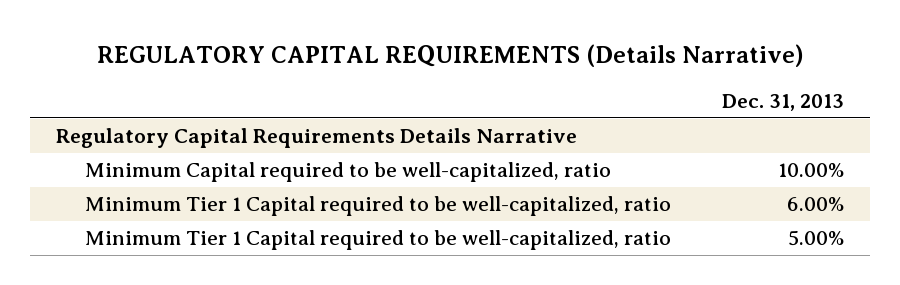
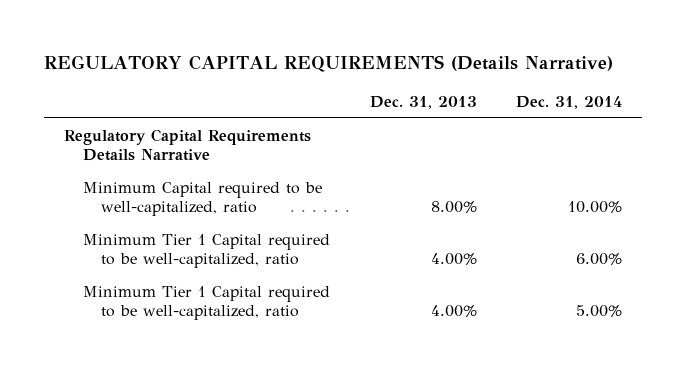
none -> [516,96,623,110] Dec. 31, 2014
[778,163,845,178] 10.00% -> [430,201,477,214] 8.00%
[787,197,845,212] 6.00% -> [430,253,477,266] 4.00%
[788,230,845,247] 5.00% -> [430,305,477,318] 4.00%

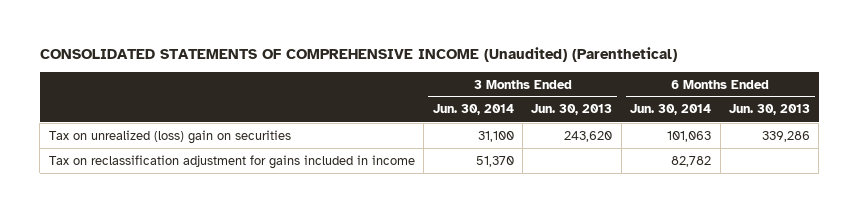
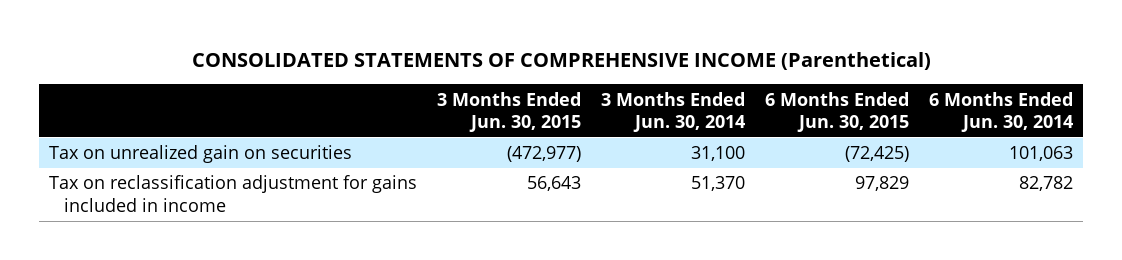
[39,47,677,63] CONSOLIDATED STATEMENTS OF COMPREHENSIVE INCOME (Unaudited) (Parenthetical) -> [192,51,932,70] CONSOLIDATED STATEMENTS OF COMPREHENSIVE INCOME (Parenthetical)
[531,104,613,116] Jun. 30, 2013 -> none
[729,104,811,116] Jun. 30, 2013 -> none
none -> [437,91,582,132] 3 Months Ended Jun. 30, 2015
none -> [765,91,910,132] 6 Months Ended Jun. 30, 2015
[48,129,291,144] Tax on unrealized (loss) gain on securities -> [49,145,353,164] Tax on unrealized gain on securities

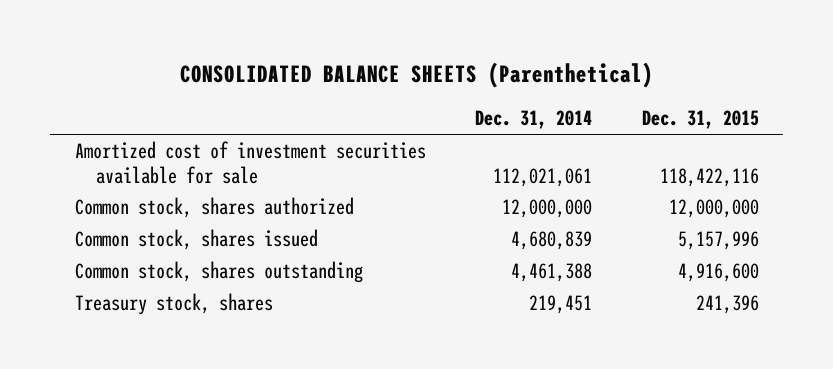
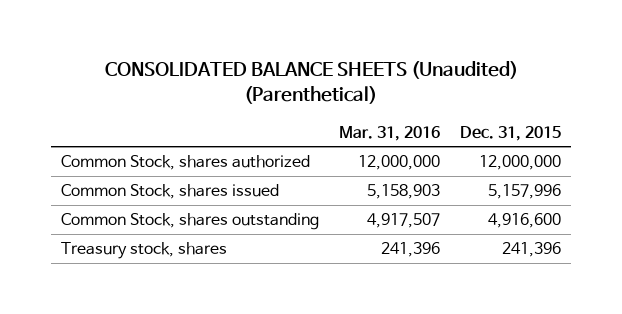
[179,61,653,88] CONSOLIDATED BALANCE SHEETS (Parenthetical) -> [104,61,518,105] CONSOLIDATED BALANCE SHEETS (Unaudited) (Parenthetical)
[475,110,593,130] Dec. 31, 2014 -> none
none -> [338,125,440,141] Mar. 31, 2016
[74,141,426,184] Amortized cost of investment securities available for sale -> none
[74,197,354,219] Common stock, shares authorized -> [60,155,310,171] Common Stock, shares authorized
[74,229,318,251] Common stock, shares issued -> [60,184,279,200] Common Stock, shares issued
[74,261,363,284] Common stock, shares outstanding -> [60,213,319,231] Common Stock, shares outstanding

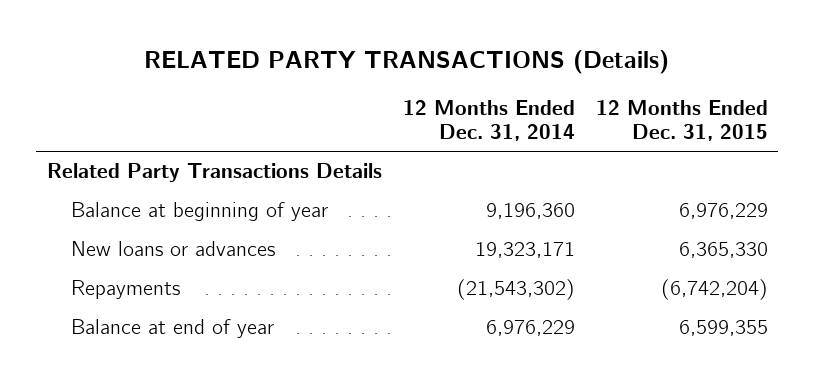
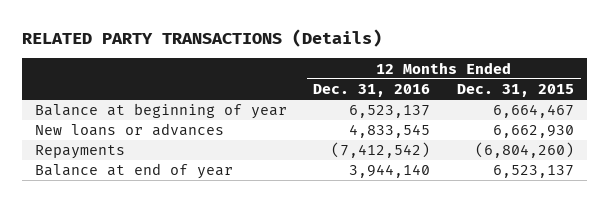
[402,99,575,142] 12 Months Ended Dec. 31, 2014 -> none
none -> [313,84,431,98] Dec. 31, 2016
[46,163,382,183] Related Party Transactions Details -> none
[678,203,768,220] 6,976,229 -> [492,104,574,119] 6,664,467
[678,242,768,259] 6,365,330 -> [492,125,574,139] 6,662,930
[660,279,768,301] (6,742,204) -> [474,142,574,159] (6,804,260)
[678,320,768,337] 6,599,355 -> [492,165,574,179] 6,523,137

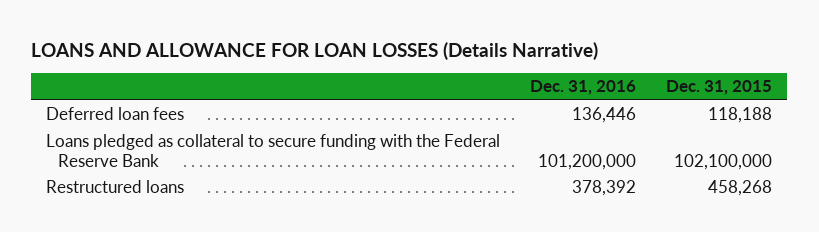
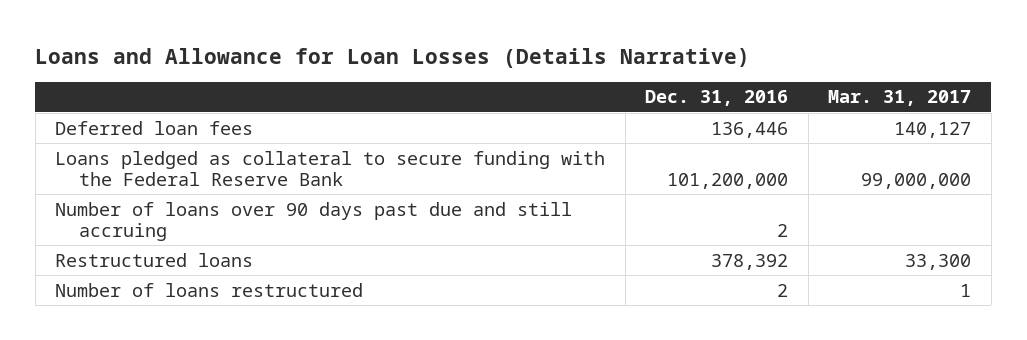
[31,41,599,60] LOANS AND ALLOWANCE FOR LOAN LOSSES (Details Narrative) -> [35,47,751,68] Loans and Allowance for Loan Losses (Details Narrative)
[666,80,773,96] Dec. 31, 2015 -> none
none -> [828,90,972,107] Mar. 31, 2017
none -> [55,201,573,241] Number of loans over 90 days past due and still accruing
none -> [55,282,364,297] Number of loans restructured

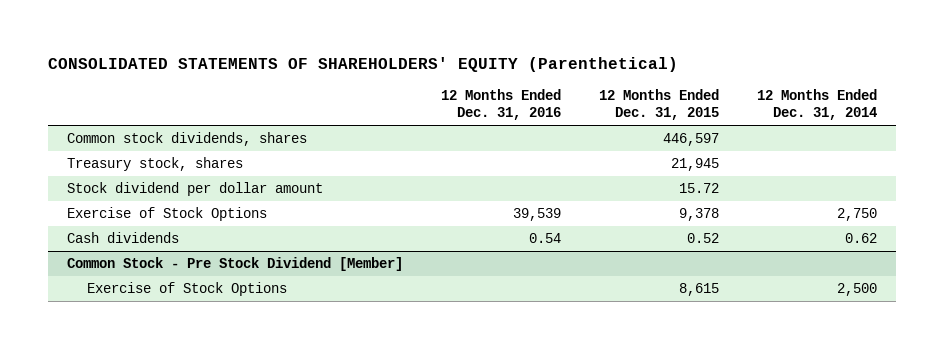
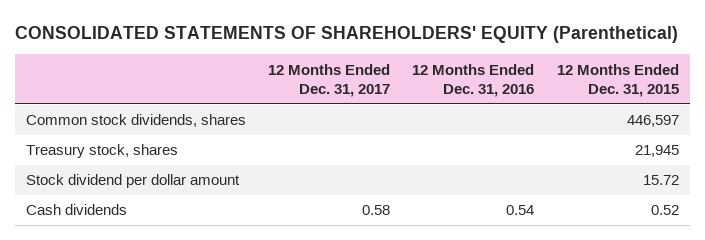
[756,89,877,121] 12 Months Ended Dec. 31, 2014 -> none
none -> [268,63,391,97] 12 Months Ended Dec. 31, 2017
[66,207,267,222] Exercise of Stock Options -> none
[66,257,403,272] Common Stock - Pre Stock Dividend [Member] -> none
[86,282,287,297] Exercise of Stock Options -> none

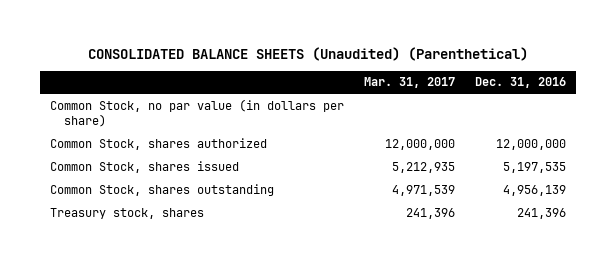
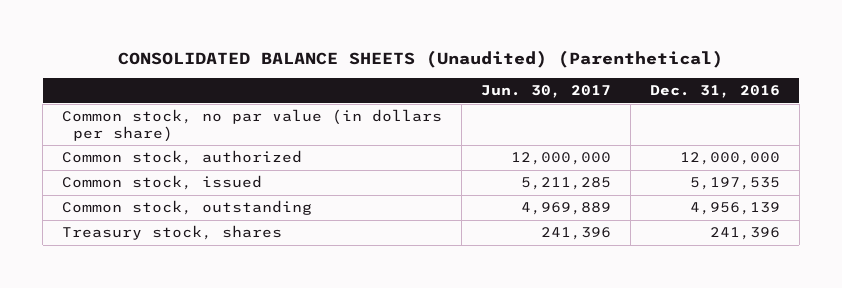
[364,77,456,89] Mar. 31, 2017 -> none
none -> [480,85,611,99] Jun. 30, 2017
[50,98,345,127] Common Stock, no par value (in dollars per share) -> [61,109,442,142] Common stock, no par value (in dollars per share)
[50,137,268,150] Common Stock, shares authorized -> [61,150,302,166] Common stock, authorized
[50,160,240,173] Common Stock, shares issued -> [61,175,262,191] Common stock, issued
[50,183,275,196] Common Stock, shares outstanding -> [61,200,312,216] Common stock, outstanding

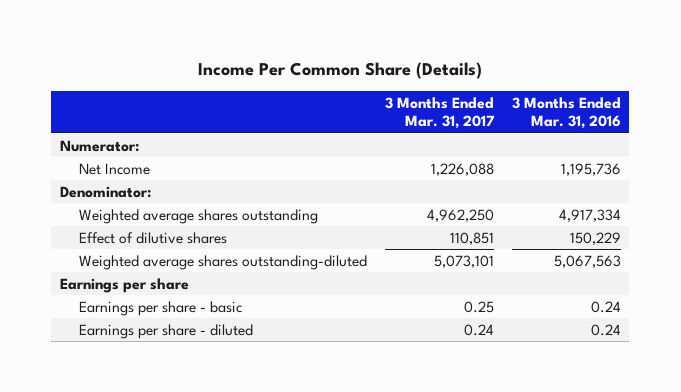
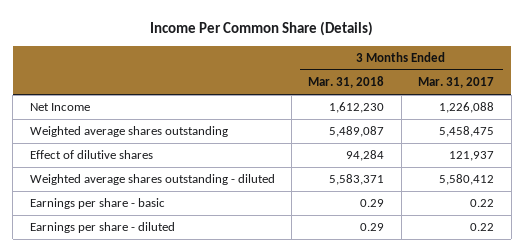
[511,96,621,130] 3 Months Ended Mar. 31, 2016 -> none
none -> [308,76,385,89] Mar. 31, 2018
[60,139,140,152] Numerator: -> none
[60,185,152,198] Denominator: -> none
[60,277,190,293] Earnings per share -> none
[426,208,494,222] 4,962,250 -> [439,126,495,138] 5,458,475
[449,231,494,245] 110,851 -> [449,151,495,162] 121,937
[79,254,368,270] Weighted average shares outstanding-diluted -> [29,174,275,186] Weighted average shares outstanding - diluted
[433,254,494,268] 5,073,101 -> [439,174,495,186] 5,580,412
[463,300,494,313] 0.25 -> [470,199,495,208] 0.22
[463,323,494,336] 0.24 -> [470,223,495,232] 0.22

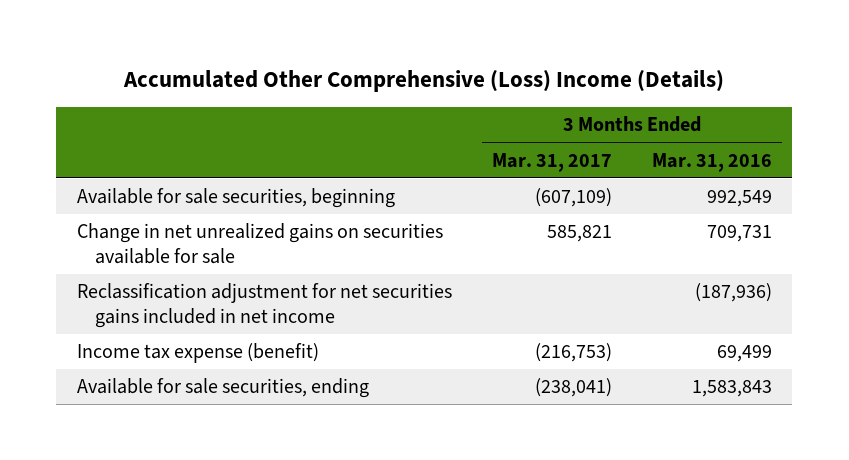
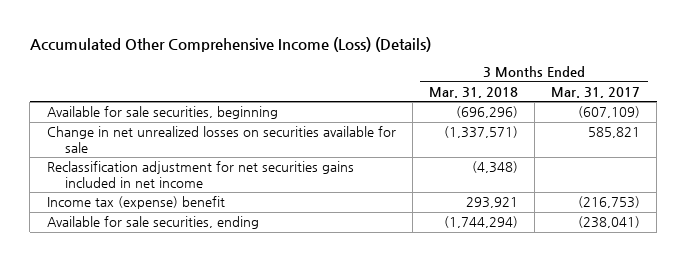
[123,70,725,93] Accumulated Other Comprehensive (Loss) Income (Details) -> [29,37,431,53] Accumulated Other Comprehensive Income (Loss) (Details)
[652,152,773,172] Mar. 31, 2016 -> none
none -> [428,86,518,98] Mar. 31, 2018
[76,223,443,265] Change in net unrealized gains on securities available for sale -> [46,126,396,153] Change in net unrealized losses on securities available for sale
[76,343,319,364] Income tax expense (benefit) -> [46,196,225,210] Income tax (expense) benefit

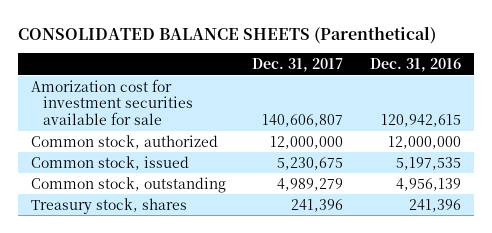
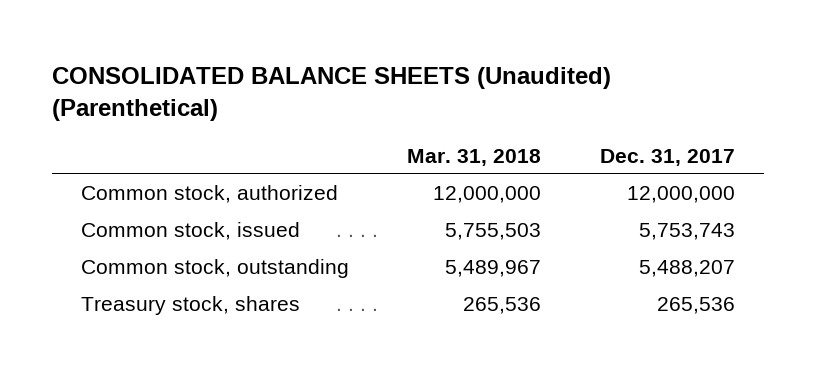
[17,25,436,44] CONSOLIDATED BALANCE SHEETS (Parenthetical) -> [51,66,611,122] CONSOLIDATED BALANCE SHEETS (Unaudited) (Parenthetical)
[369,58,461,73] Dec. 31, 2016 -> none
none -> [407,148,542,166] Mar. 31, 2018
[31,78,193,126] Amorization cost for investment securities available for sale -> none
[277,156,344,170] 5,230,675 -> [638,223,735,241] 5,753,743
[277,177,344,191] 4,989,279 -> [638,260,735,278] 5,488,207
[291,198,344,212] 241,396 -> [656,297,735,315] 265,536

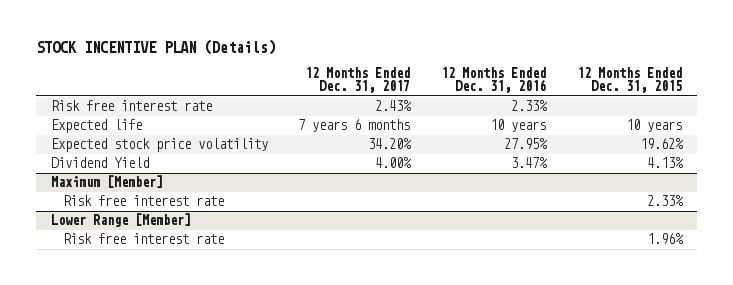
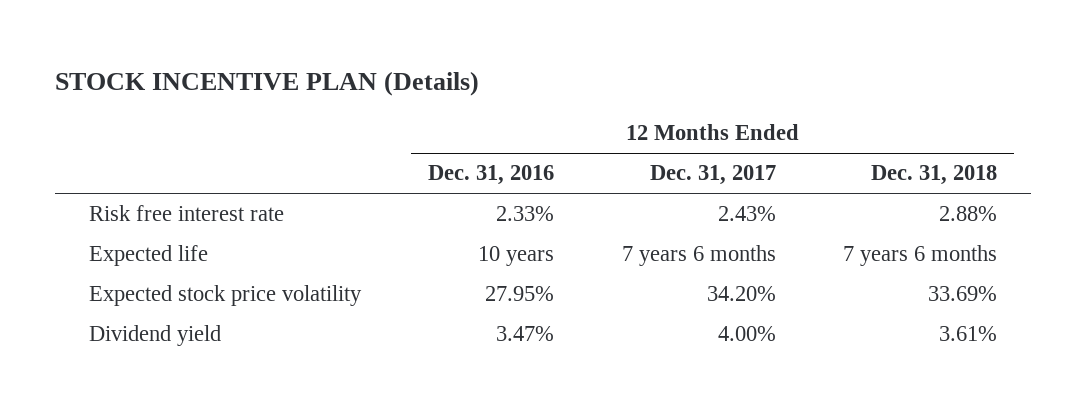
[576,66,682,94] 12 Months Ended Dec. 31, 2015 -> none
none -> [871,165,998,186] Dec. 31, 2018
[50,175,163,189] Maximum [Member] -> none
[62,195,224,207] Risk free interest rate -> none
[50,213,191,228] Lower Range [Member] -> none
[62,233,224,245] Risk free interest rate -> none
[50,157,149,169] Dividend Yield -> [88,325,221,347] Dividend yield

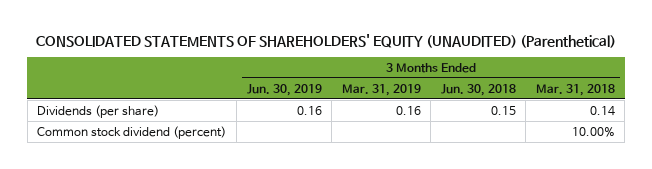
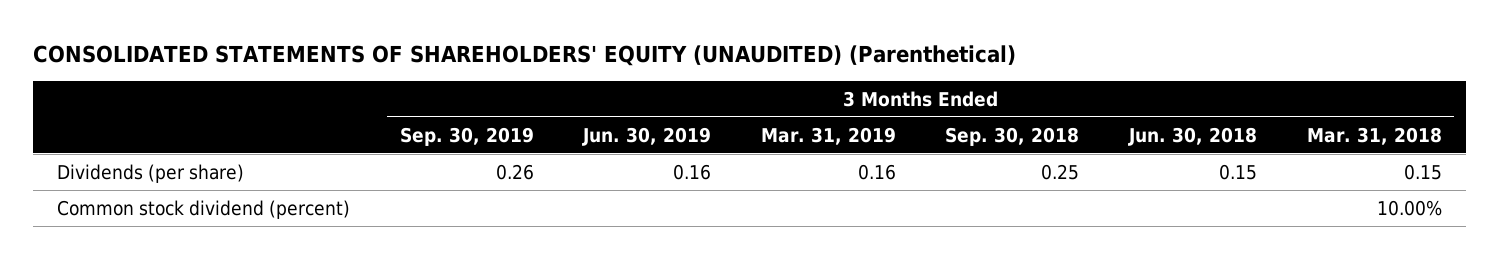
none -> [399,126,534,146] Sep. 30, 2019
none -> [945,126,1080,146] Sep. 30, 2018
[589,105,615,116] 0.14 -> [1403,163,1442,180] 0.15

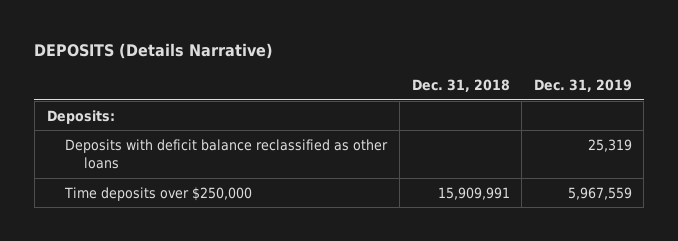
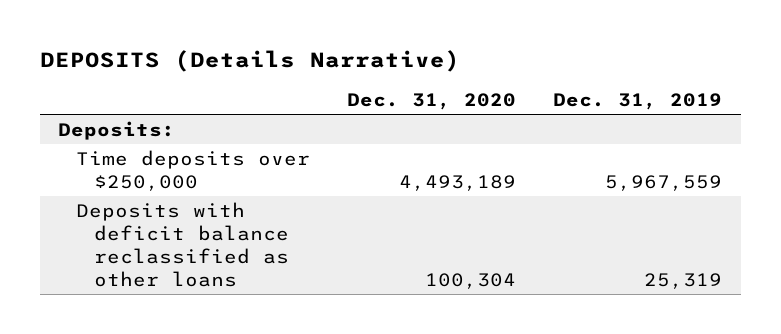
[411,79,510,93] Dec. 31, 2018 -> none
none -> [347,93,517,111] Dec. 31, 2020
[65,138,389,170] Deposits with deficit balance reclassified as other loans -> [76,201,289,288] Deposits with deficit balance reclassified as other loans

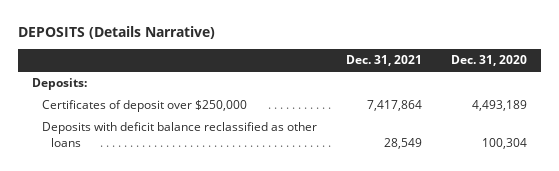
[553,93,723,111] Dec. 31, 2019 -> none
none -> [345,55,422,67] Dec. 31, 2021
[76,149,311,191] Time deposits over $250,000 -> [41,100,247,113] Certificates of deposit over $250,000

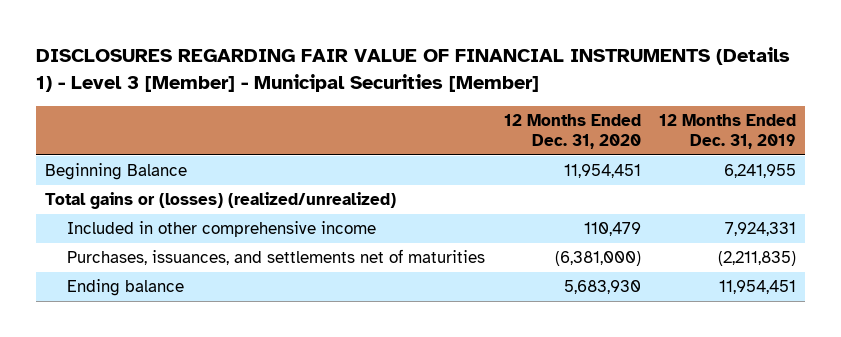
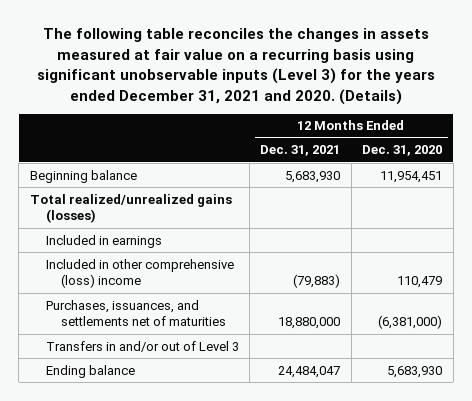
[35,47,790,92] DISCLOSURES REGARDING FAIR VALUE OF FINANCIAL INSTRUMENTS (Details 1) - Level 3 [Member] - Municipal Securities [Member] -> [36,28,435,105] The following table reconciles the changes in assets measured at fair value on a recurring basis using significant unobservable inputs (Level 3) for the years ended December 31, 2021 and 2020. (Details)
[659,113,797,150] 12 Months Ended Dec. 31, 2019 -> none
none -> [260,145,341,157] Dec. 31, 2021
[44,163,187,181] Beginning Balance -> [29,169,137,183] Beginning balance
[44,192,396,210] Total gains or (losses) (realized/unrealized) -> [29,193,232,224] Total realized/unrealized gains (losses)
none -> [45,234,162,248] Included in earnings
[67,221,377,238] Included in other comprehensive income -> [45,258,234,289] Included in other comprehensive (loss) income
none -> [45,340,239,352] Transfers in and/or out of Level 3

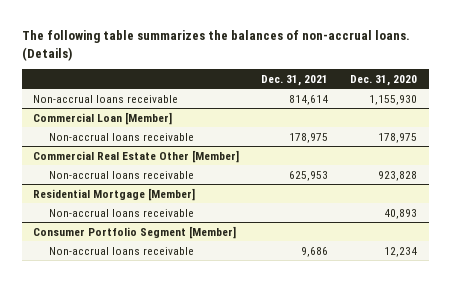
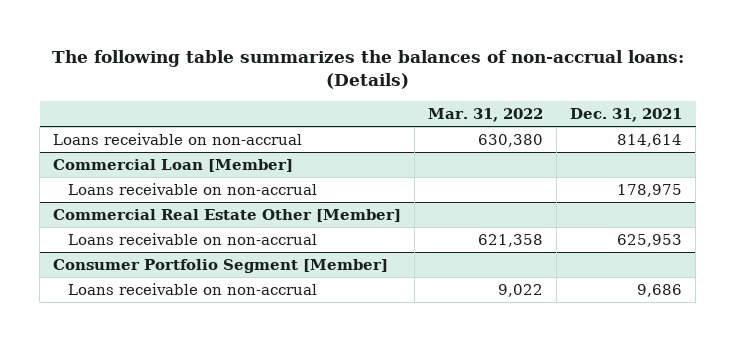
[22,30,411,61] The following table summarizes the balances of non-accrual loans. (Details) -> [51,49,684,89] The following table summarizes the balances of non-accrual loans: (Details)
[350,74,418,86] Dec. 31, 2020 -> none
none -> [428,107,544,122] Mar. 31, 2022
[33,94,179,103] Non-accrual loans receivable -> [53,133,303,146] Loans receivable on non-accrual
[48,132,194,141] Non-accrual loans receivable -> [68,183,318,196] Loans receivable on non-accrual
[33,187,196,201] Residential Mortgage [Member] -> none
[48,208,194,217] Non-accrual loans receivable -> none
[48,170,194,179] Non-accrual loans receivable -> [68,233,318,246] Loans receivable on non-accrual
[48,246,194,255] Non-accrual loans receivable -> [68,283,318,296] Loans receivable on non-accrual

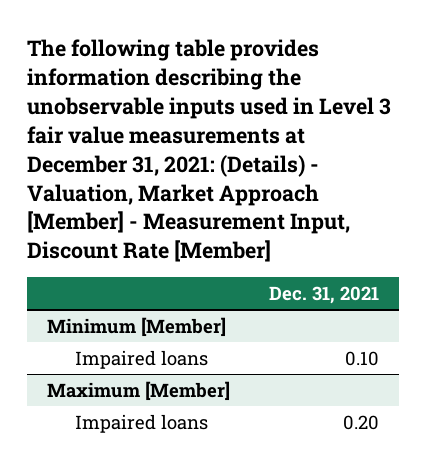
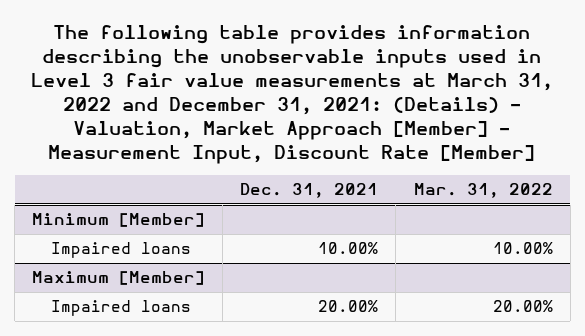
[27,38,392,263] The following table provides information describing the unobservable inputs used in Level 3 fair value measurements at December 31, 2021: (Details) - Valuation, Market Approach [Member] - Measurement Input, Discount Rate [Member] -> [31,24,554,165] The following table provides information describing the unobservable inputs used in Level 3 fair value measurements at March 31, 2022 and December 31, 2021: (Details) - Valuation, Market Approach [Member] - Measurement Input, Discount Rate [Member]
none -> [413,183,553,199] Mar. 31, 2022
[344,350,379,366] 0.10 -> [318,242,379,255] 10.00%
[342,414,379,430] 0.20 -> [318,300,379,313] 20.00%

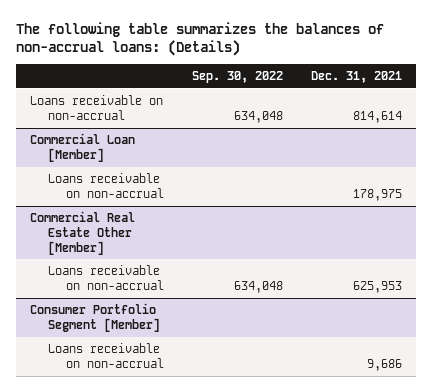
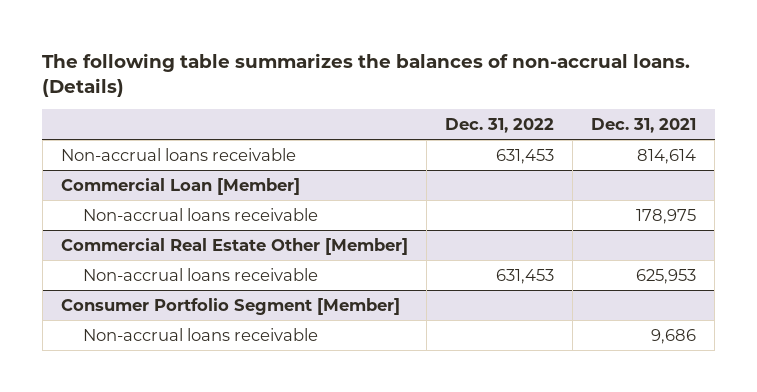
[16,22,385,57] The following table summarizes the balances of non-accrual loans: (Details) -> [42,52,691,97] The following table summarizes the balances of non-accrual loans. (Details)
[191,70,283,83] Sep. 30, 2022 -> none
none -> [444,118,554,134] Dec. 31, 2022
[30,94,164,120] Loans receivable on non-accrual -> [60,147,296,161] Non-accrual loans receivable
[48,172,165,198] Loans receivable on non-accrual -> [83,207,319,221] Non-accrual loans receivable
[48,264,165,290] Loans receivable on non-accrual -> [83,267,319,281] Non-accrual loans receivable
[48,342,165,368] Loans receivable on non-accrual -> [83,327,319,341] Non-accrual loans receivable

